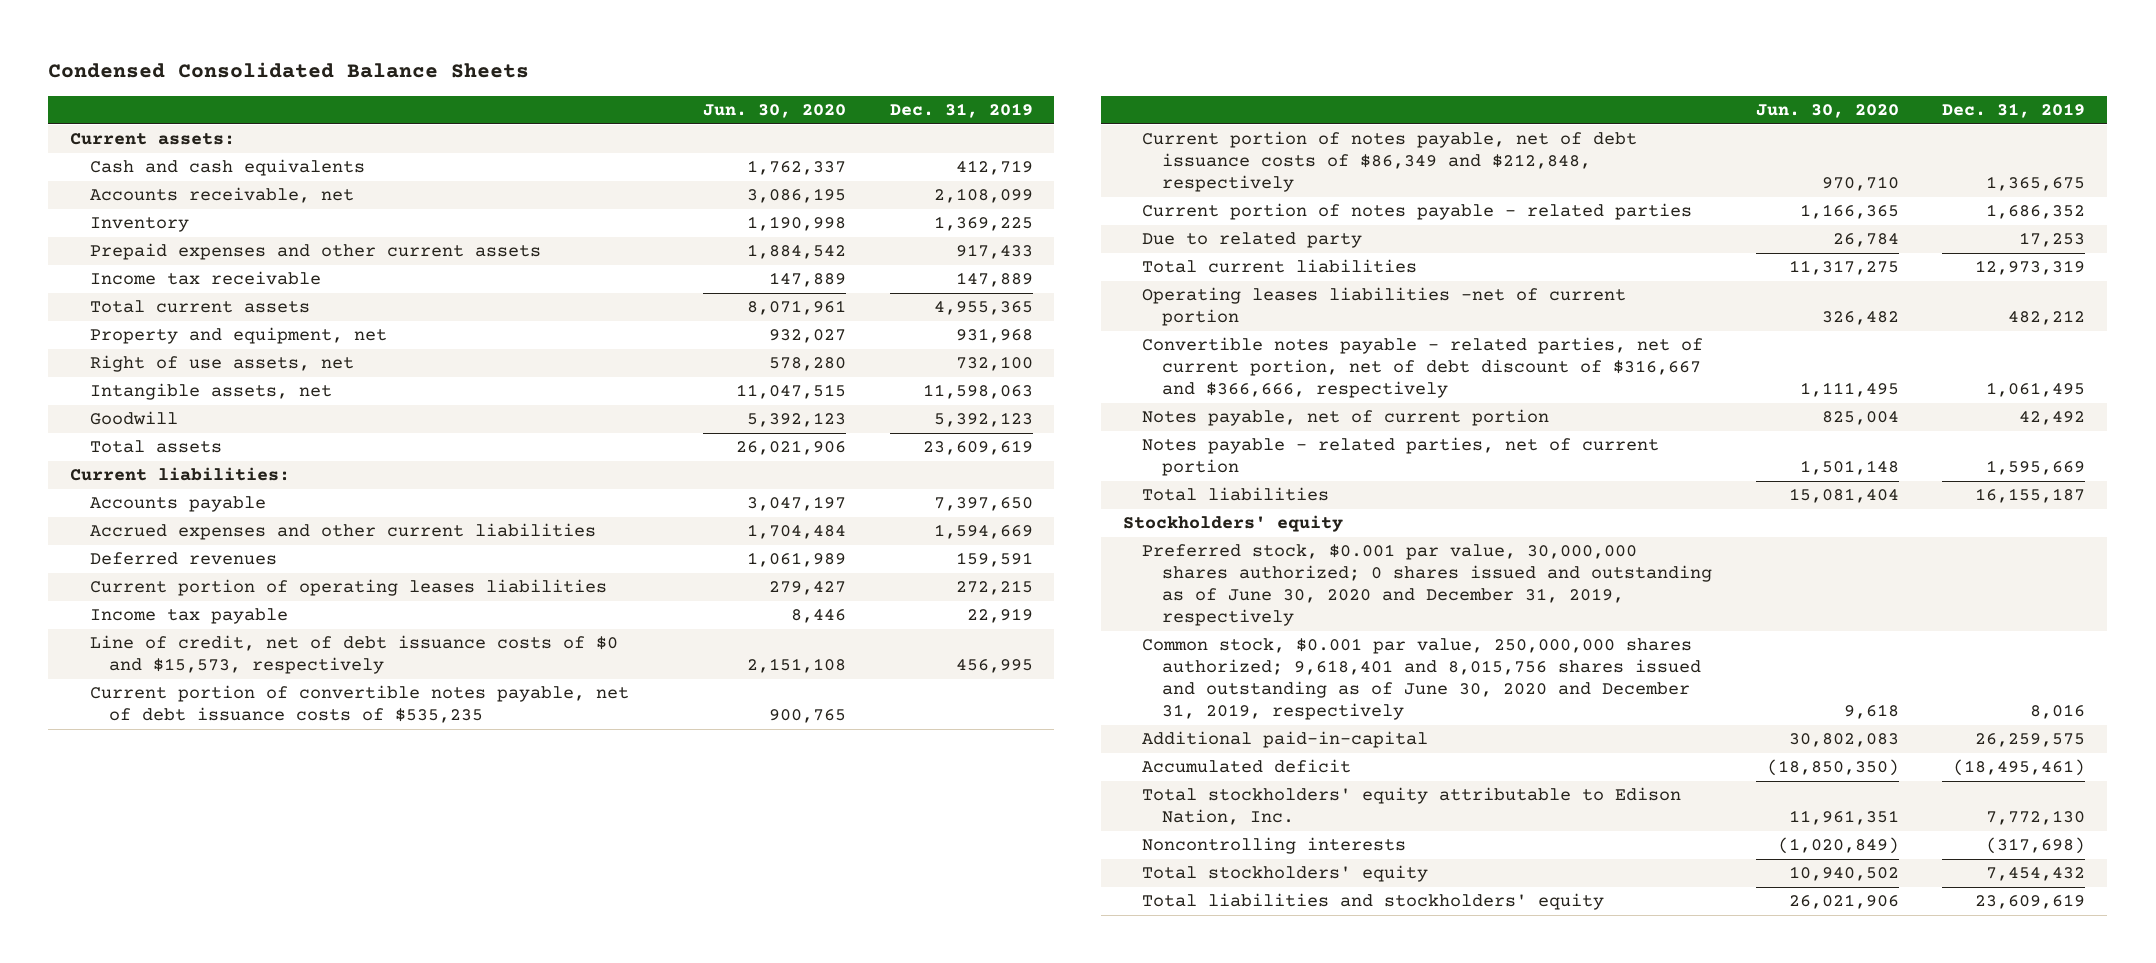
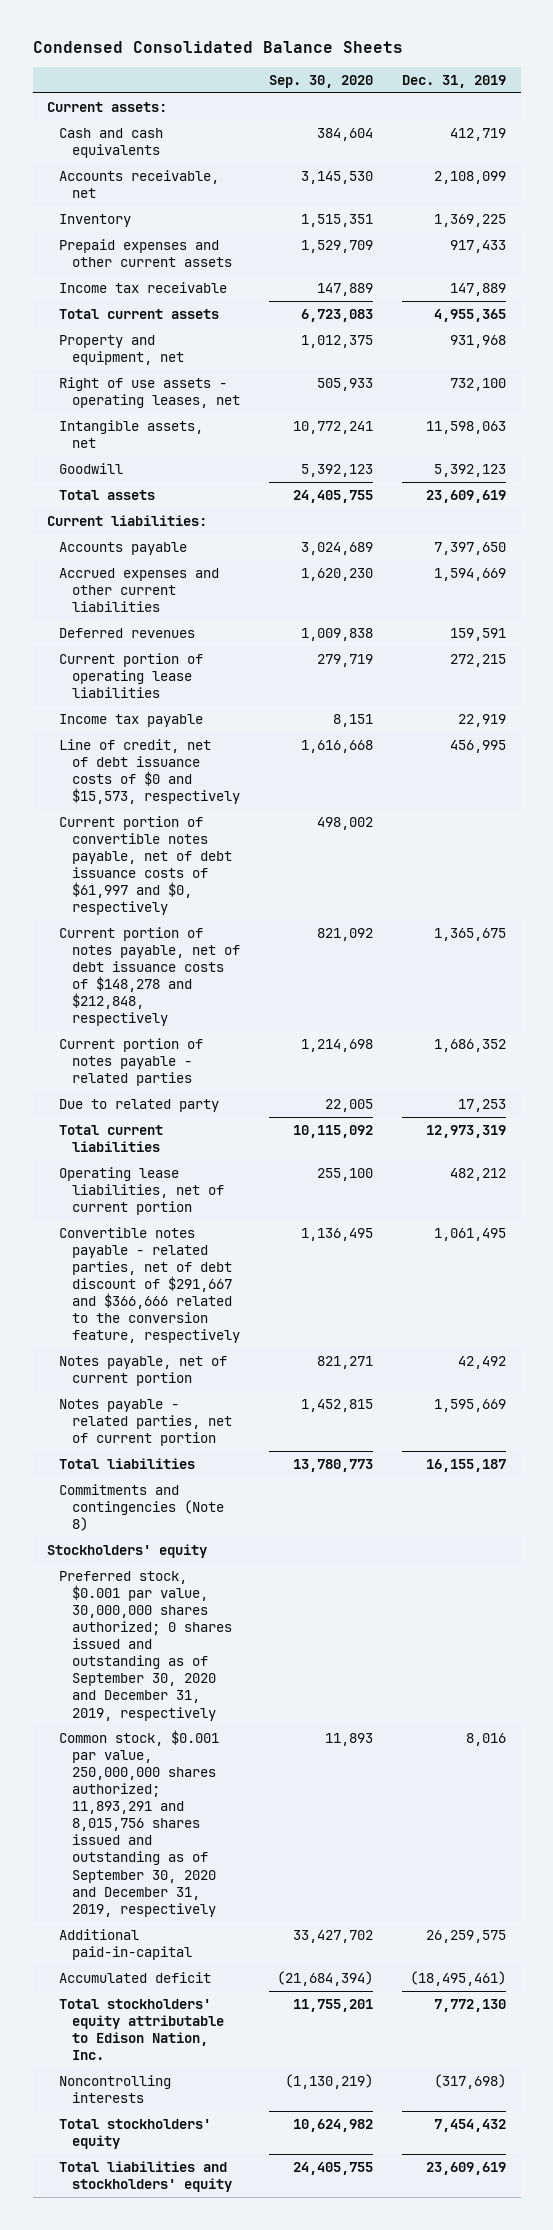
[702,104,846,119] Jun. 30, 2020 -> none
none -> [268,74,373,88] Sep. 30, 2020
[89,355,354,373] Right of use assets, net -> [59,376,240,408] Right of use assets - operating leases, net
[89,579,607,597] Current portion of operating leases liabilities -> [59,652,204,698] Current portion of operating lease liabilities
[89,685,629,724] Current portion of convertible notes payable, net of debt issuance costs of $535,235 -> [59,815,232,916] Current portion of convertible notes payable, net of debt issuance costs of $61,997 and $0, respectively
[1142,131,1638,193] Current portion of notes payable, net of debt issuance costs of $86,349 and $212,848, respectively -> [59,926,240,1027] Current portion of notes payable, net of debt issuance costs of $148,278 and $212,848, respectively
[1142,287,1627,327] Operating leases liabilities -net of current portion -> [59,1166,224,1215] Operating lease liabilities, net of current portion
[1142,337,1704,399] Convertible notes payable - related parties, net of current portion, net of debt discount of $316,667 and $366,666, respectively -> [59,1226,240,1344] Convertible notes payable - related parties, net of debt discount of $291,667 and $366,666 related to the conversion feature, respectively
none -> [59,1483,224,1531] Commitments and contingencies (Note 8)
[1142,544,1712,627] Preferred stock, $0.001 par value, 30,000,000 shares authorized; 0 shares issued and outstanding as of June 30, 2020 and December 31, 2019, respectively -> [59,1570,232,1721] Preferred stock, $0.001 par value, 30,000,000 shares authorized; 0 shares issued and outstanding as of September 30, 2020 and December 31, 2019, respectively
[1142,638,1701,721] Common stock, $0.001 par value, 250,000,000 shares authorized; 9,618,401 and 8,015,756 shares issued and outstanding as of June 30, 2020 and December 31, 2019, respectively -> [59,1729,220,1917] Common stock, $0.001 par value, 250,000,000 shares authorized; 11,893,291 and 8,015,756 shares issued and outstanding as of September 30, 2020 and December 31, 2019, respectively

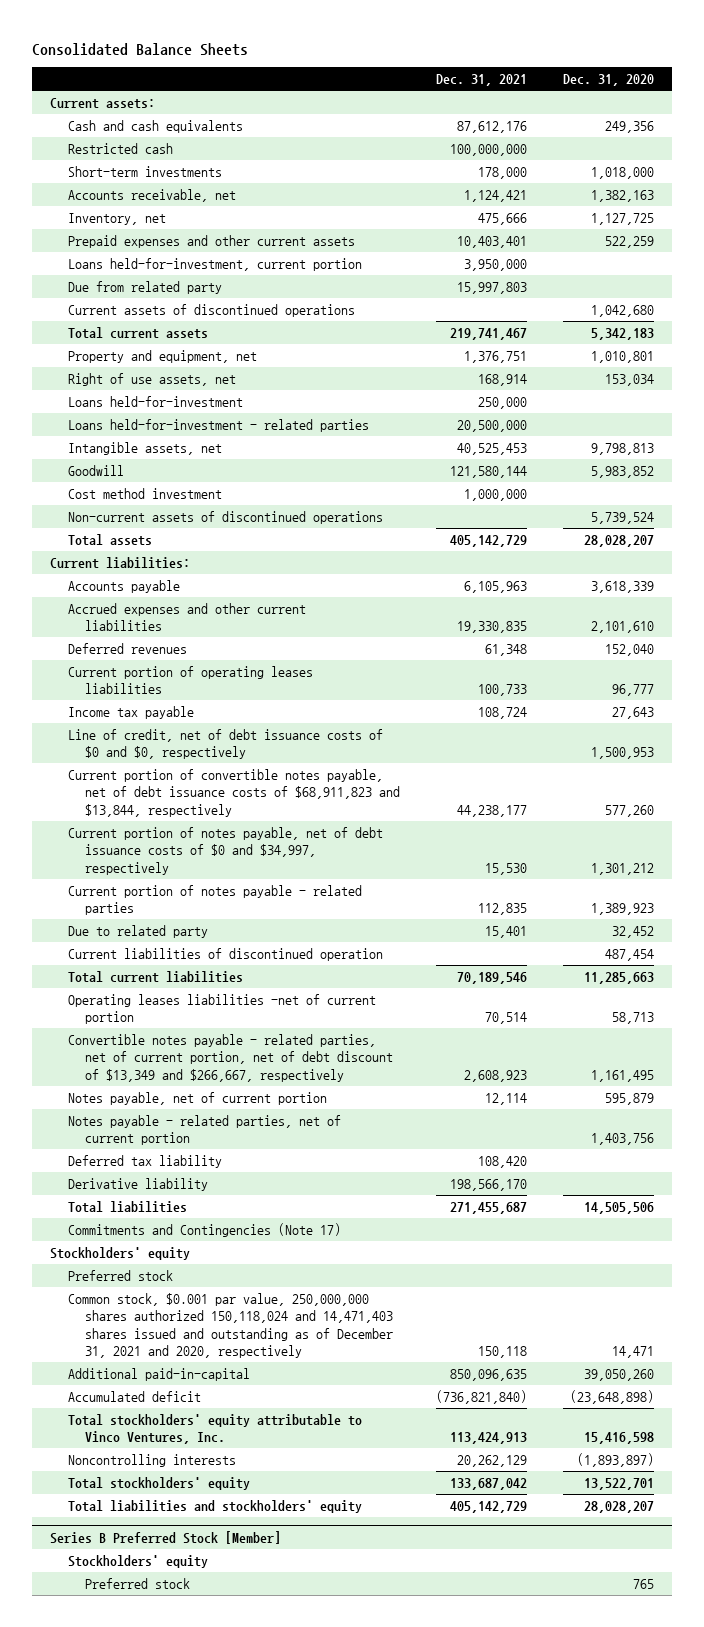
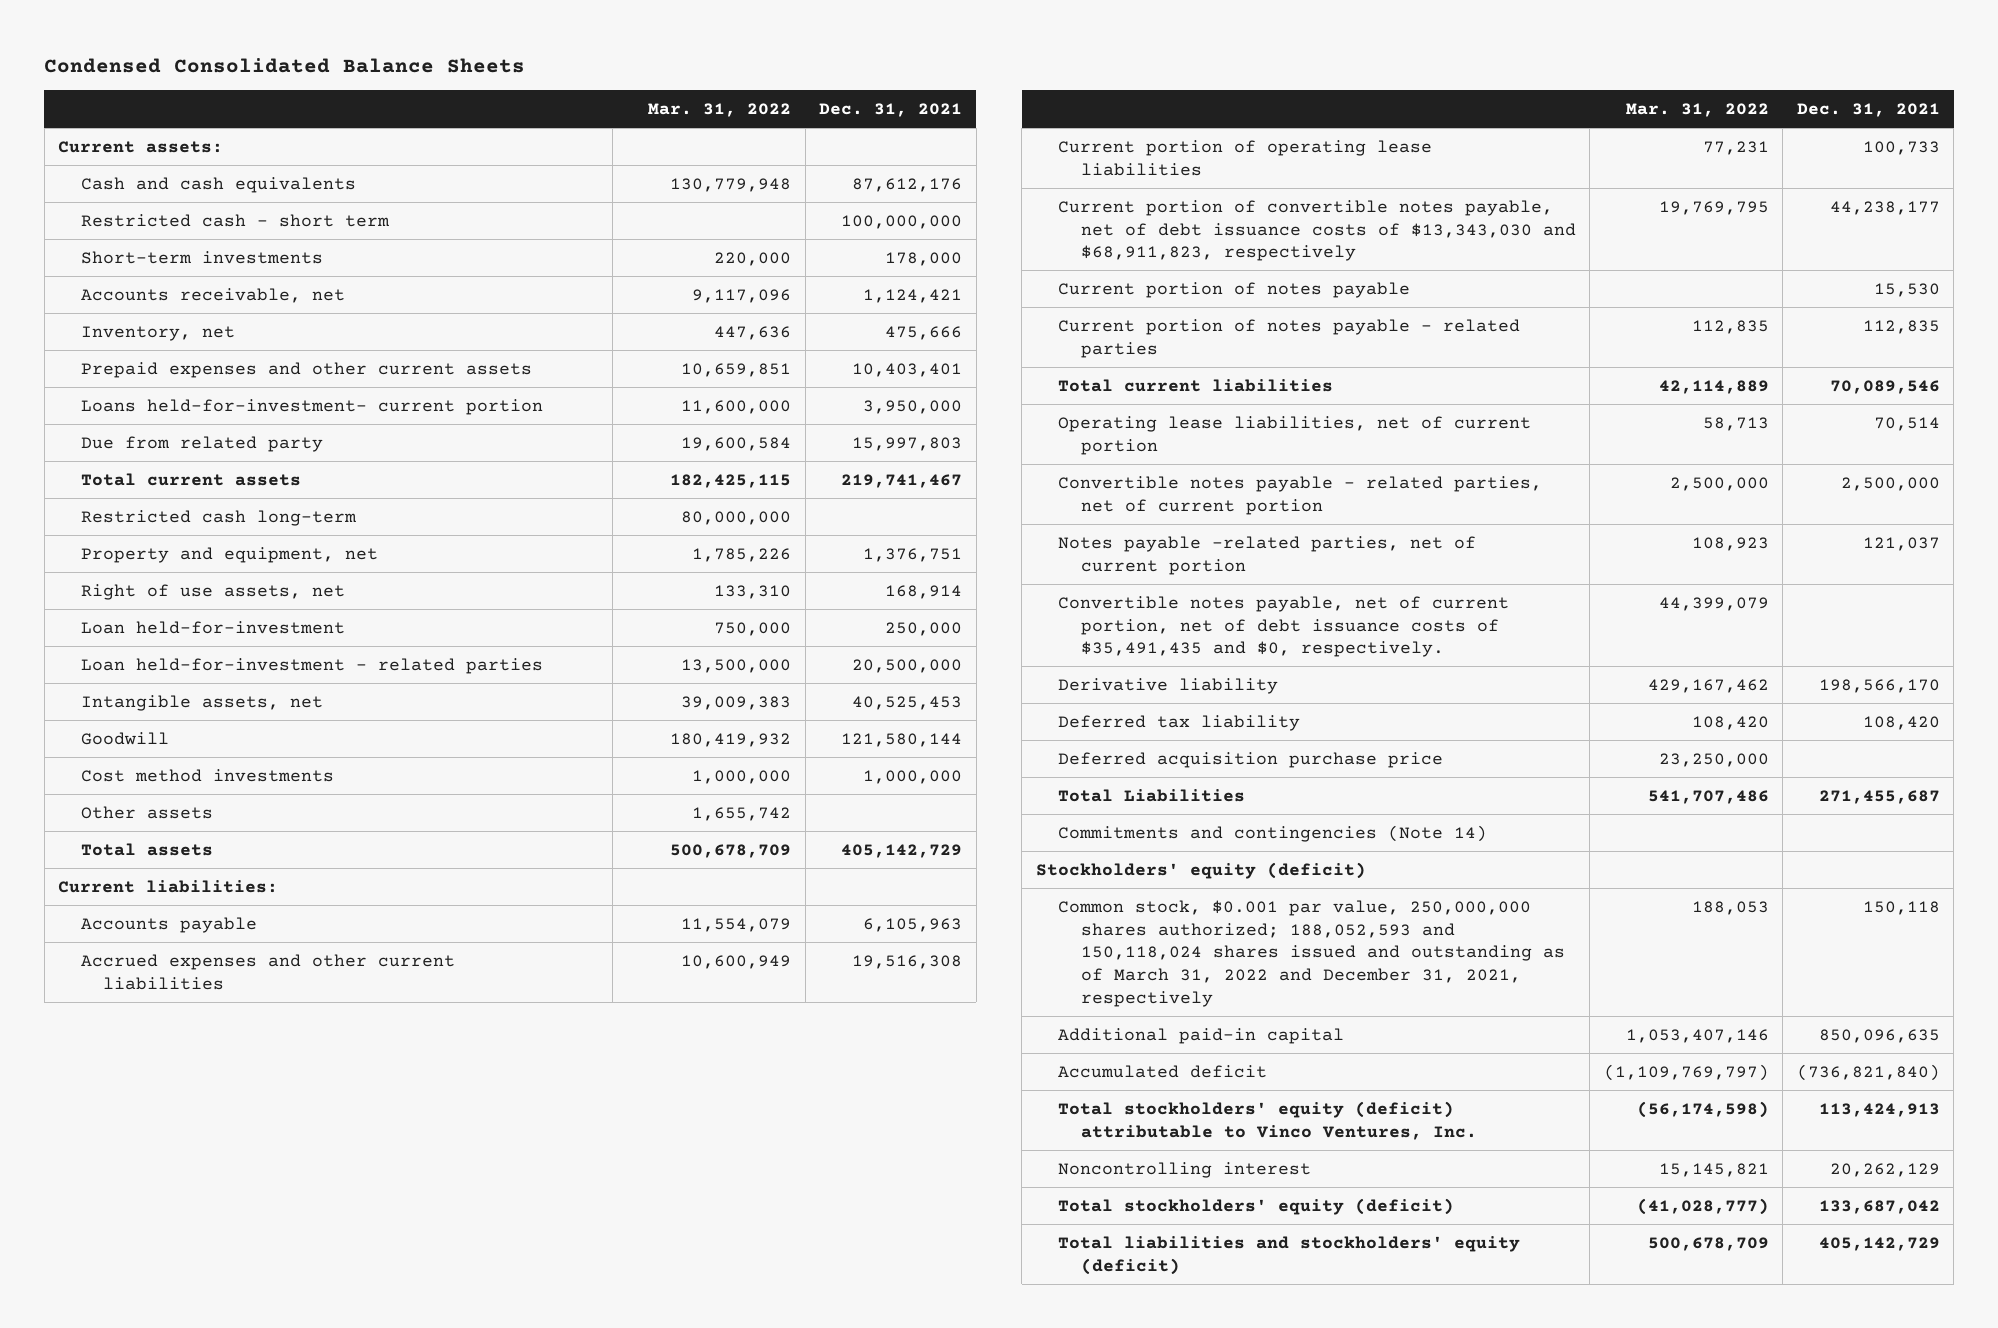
[32,42,249,56] Consolidated Balance Sheets -> [44,58,526,74] Condensed Consolidated Balance Sheets
[562,74,654,87] Dec. 31, 2020 -> none
none -> [648,103,792,118] Mar. 31, 2022
[67,142,173,154] Restricted cash -> [80,213,390,227] Restricted cash - short term
[67,257,362,271] Loans held-for-investment, current portion -> [80,398,543,415] Loans held-for-investment- current portion
[67,303,355,317] Current assets of discontinued operations -> none
none -> [80,509,357,526] Restricted cash long-term
[67,395,243,407] Loans held-for-investment -> [80,620,345,634] Loan held-for-investment
[67,418,369,432] Loans held-for-investment - related parties -> [80,657,543,674] Loan held-for-investment - related parties
[67,510,383,524] Non-current assets of discontinued operations -> none
[67,487,222,499] Cost method investment -> [80,768,334,782] Cost method investments
none -> [80,805,213,819] Other assets
[67,642,187,654] Deferred revenues -> none
[67,705,194,719] Income tax payable -> none
[67,728,383,760] Line of credit, net of debt issuance costs of $0 and $0, respectively -> none
[457,621,528,634] 19,330,835 -> [852,954,963,969] 19,516,308
[67,665,313,695] Current portion of operating leases liabilities -> [1058,139,1433,176] Current portion of operating lease liabilities
[67,768,401,817] Current portion of convertible notes payable, net of debt issuance costs of $68,911,823 and $13,844, respectively -> [1058,199,1576,262] Current portion of convertible notes payable, net of debt issuance costs of $13,343,030 and $68,911,823, respectively
[67,826,383,875] Current portion of notes payable, net of debt issuance costs of $0 and $34,997, respectively -> [1058,281,1411,298] Current portion of notes payable
[67,924,208,938] Due to related party -> none
[67,947,383,961] Current liabilities of discontinued operation -> none
[457,971,528,984] 70,189,546 -> [1829,379,1940,394] 70,089,546
[67,993,376,1025] Operating leases liabilities -net of current portion -> [1058,415,1532,455] Operating lease liabilities, net of current portion
[67,1033,394,1082] Convertible notes payable - related parties, net of current portion, net of debt discount of $13,349 and $266,667, respectively -> [1058,475,1543,515] Convertible notes payable - related parties, net of current portion
[464,1069,528,1082] 2,608,923 -> [1840,476,1940,491] 2,500,000
[67,1091,327,1105] Notes payable, net of current portion -> [1058,535,1477,575] Notes payable -related parties, net of current portion
[485,1092,528,1105] 12,114 -> [1862,536,1940,551] 121,037
[67,1114,341,1146] Notes payable - related parties, net of current portion -> [1058,595,1510,658] Convertible notes payable, net of current portion, net of debt issuance costs of $35,491,435 and $0, respectively.
[67,1269,173,1281] Preferred stock -> none
[67,1154,222,1168] Deferred tax liability -> [1058,714,1301,731] Deferred tax liability
none -> [1058,751,1444,768] Deferred acquisition purchase price
[67,1200,187,1213] Total liabilities -> [1058,788,1246,802] Total Liabilities
[67,1222,341,1237] Commitments and Contingencies (Note 17) -> [1058,824,1488,842] Commitments and contingencies (Note 14)
[50,1246,191,1260] Stockholders' equity -> [1035,861,1366,879] Stockholders' equity (deficit)
[67,1292,394,1359] Common stock, $0.001 par value, 250,000,000 shares authorized 150,118,024 and 14,471,403 shares issued and outstanding as of December 31, 2021 and 2020, respectively -> [1058,899,1565,1007] Common stock, $0.001 par value, 250,000,000 shares authorized; 188,052,593 and 150,118,024 shares issued and outstanding as of March 31, 2022 and December 31, 2021, respectively
[67,1367,250,1381] Additional paid-in-capital -> [1058,1027,1345,1044] Additional paid-in capital
[50,1530,282,1544] Series B Preferred Stock [Member] -> none
[67,1554,208,1568] Stockholders' equity -> none
[85,1577,191,1589] Preferred stock -> none
[67,1413,362,1445] Total stockholders' equity attributable to Vinco Ventures, Inc. -> [1058,1100,1477,1140] Total stockholders' equity (deficit) attributable to Vinco Ventures, Inc.
[67,1453,236,1467] Noncontrolling interests -> [1058,1161,1312,1178] Noncontrolling interest
[67,1476,250,1490] Total stockholders' equity -> [1058,1197,1455,1215] Total stockholders' equity (deficit)
[67,1499,362,1513] Total liabilities and stockholders' equity -> [1058,1235,1521,1275] Total liabilities and stockholders' equity (deficit)

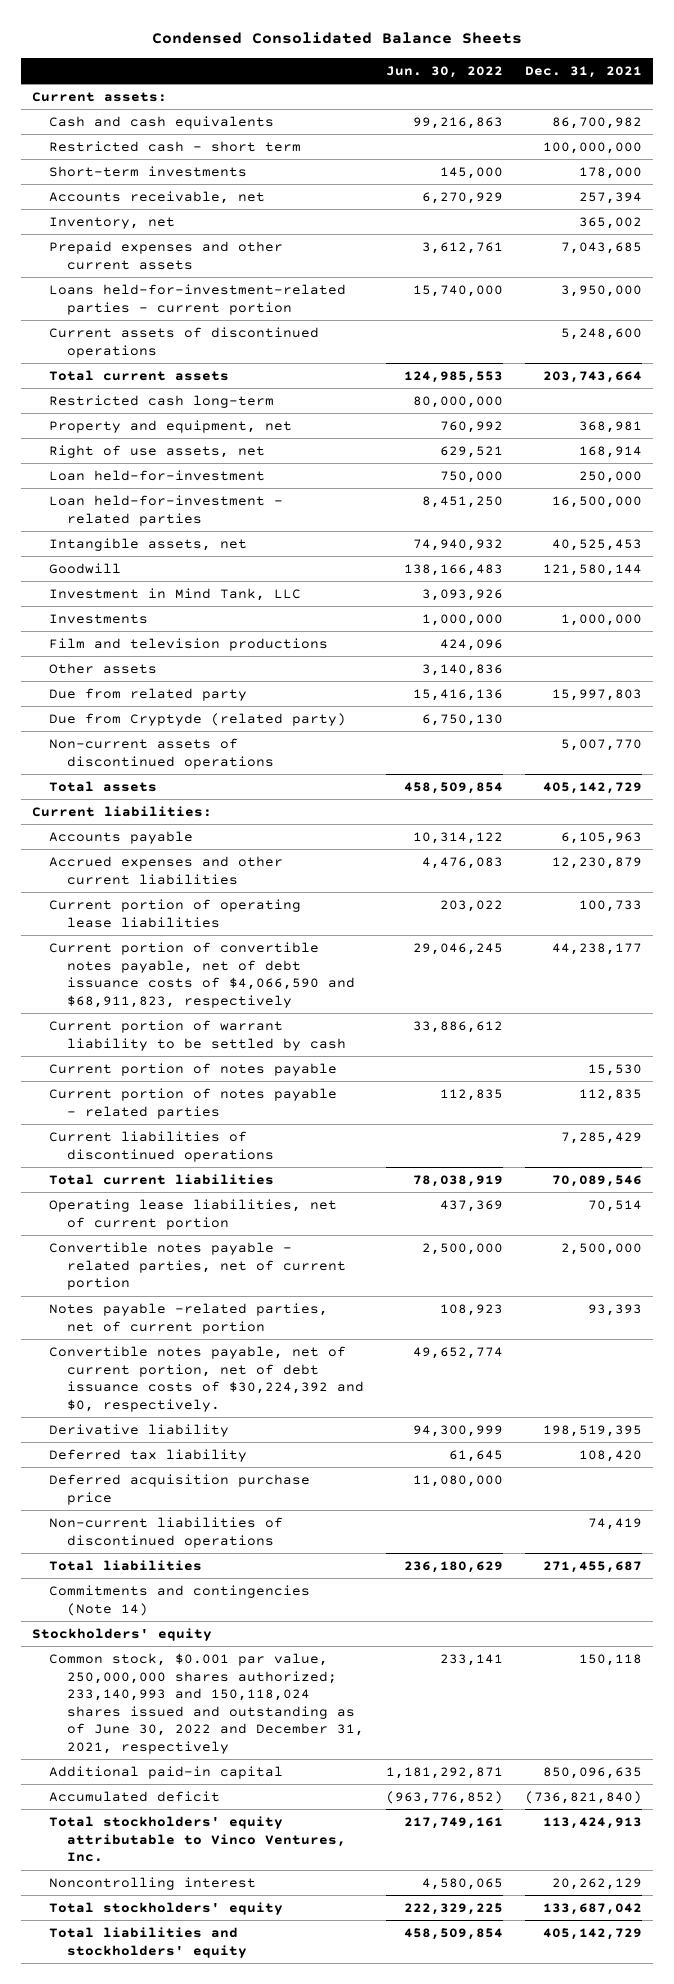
[648,103,792,118] Mar. 31, 2022 -> none
none -> [386,65,504,78] Jun. 30, 2022
[852,177,963,192] 87,612,176 -> [552,117,643,130] 86,700,982
[863,288,963,303] 1,124,421 -> [579,192,643,205] 257,394
[885,325,963,340] 475,666 -> [579,217,643,230] 365,002
[852,362,963,377] 10,403,401 -> [561,242,643,255] 7,043,685
[80,398,543,415] Loans held-for-investment- current portion -> [49,284,347,315] Loans held-for-investment-related parties - current portion
none -> [49,327,320,358] Current assets of discontinued operations
[841,473,963,488] 219,741,467 -> [543,371,643,384] 203,743,664
[863,547,963,562] 1,376,751 -> [579,421,643,434] 368,981
[852,658,963,673] 20,500,000 -> [552,496,643,509] 16,500,000
none -> [49,588,302,602] Investment in Mind Tank, LLC
[80,768,334,782] Cost method investments -> [49,614,149,625] Investments
none -> [49,638,329,652] Film and television productions
[80,435,323,452] Due from related party -> [49,688,248,702] Due from related party
none -> [49,713,347,727] Due from Cryptyde (related party)
none -> [49,738,274,769] Non-current assets of discontinued operations
[852,954,963,969] 19,516,308 -> [552,857,643,870] 12,230,879
[1058,199,1576,262] Current portion of convertible notes payable, net of debt issuance costs of $13,343,030 and $68,911,823, respectively -> [49,942,355,1008] Current portion of convertible notes payable, net of debt issuance costs of $4,066,590 and $68,911,823, respectively
none -> [49,1020,346,1051] Current portion of warrant liability to be settled by cash
none -> [49,1131,274,1162] Current liabilities of discontinued operations
[1862,536,1940,551] 121,037 -> [588,1304,643,1317] 93,393
[1058,595,1510,658] Convertible notes payable, net of current portion, net of debt issuance costs of $35,491,435 and $0, respectively. -> [49,1346,364,1412] Convertible notes payable, net of current portion, net of debt issuance costs of $30,224,392 and $0, respectively.
[1818,678,1940,693] 198,566,170 -> [543,1425,643,1438] 198,519,395
none -> [49,1517,284,1548] Non-current liabilities of discontinued operations
[1058,788,1246,802] Total Liabilities -> [49,1560,203,1572] Total liabilities
[1035,861,1366,879] Stockholders' equity (deficit) -> [31,1628,212,1642] Stockholders' equity
[1058,899,1565,1007] Common stock, $0.001 par value, 250,000,000 shares authorized; 188,052,593 and 150,118,024 shares issued and outstanding as of March 31, 2022 and December 31, 2021, respectively -> [49,1653,364,1754] Common stock, $0.001 par value, 250,000,000 shares authorized; 233,140,993 and 150,118,024 shares issued and outstanding as of June 30, 2022 and December 31, 2021, respectively
[1058,1100,1477,1140] Total stockholders' equity (deficit) attributable to Vinco Ventures, Inc. -> [49,1816,346,1863] Total stockholders' equity attributable to Vinco Ventures, Inc.
[1058,1197,1455,1215] Total stockholders' equity (deficit) -> [49,1902,284,1916] Total stockholders' equity
[1058,1235,1521,1275] Total liabilities and stockholders' equity (deficit) -> [49,1927,247,1958] Total liabilities and stockholders' equity

